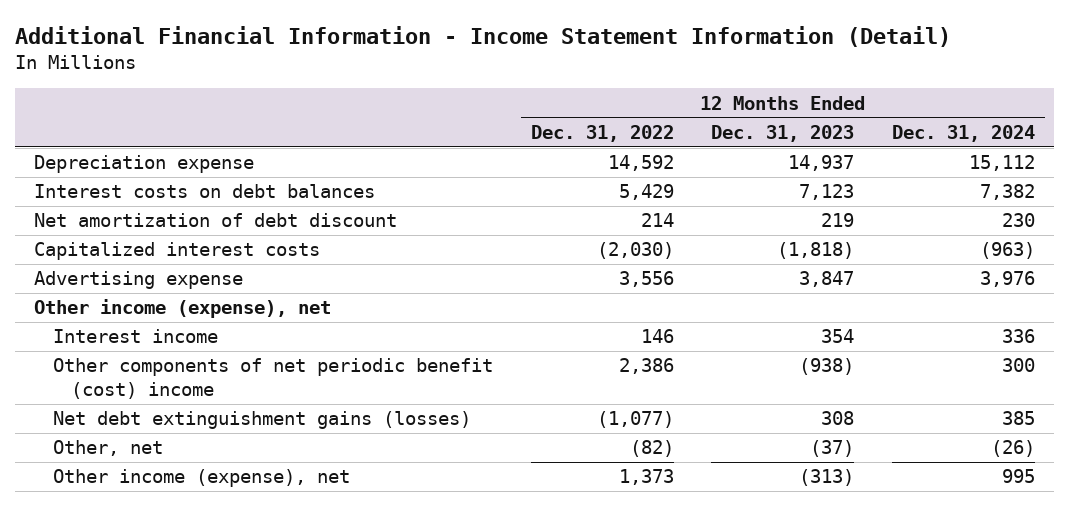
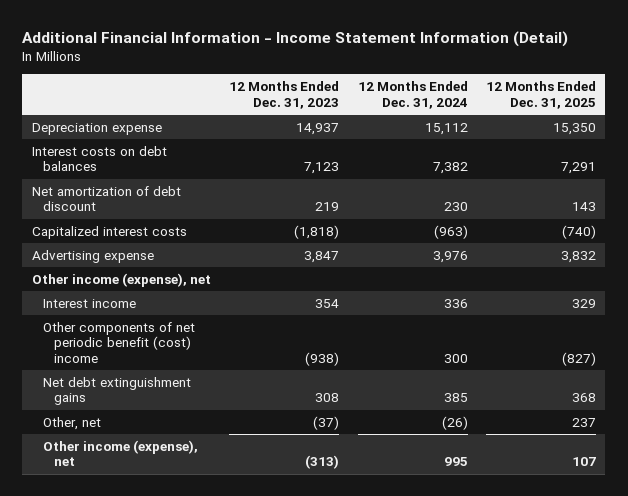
[530,124,674,142] Dec. 31, 2022 -> none
none -> [486,81,597,109] 12 Months Ended Dec. 31, 2025
[52,411,471,430] Net debt extinguishment gains (losses) -> [42,376,191,406] Net debt extinguishment gains

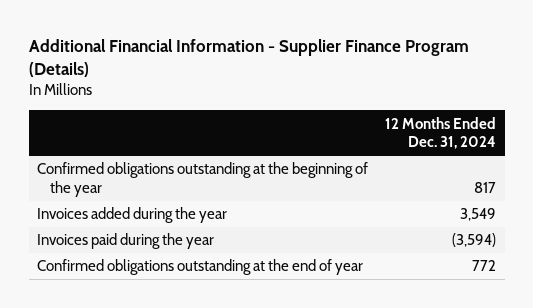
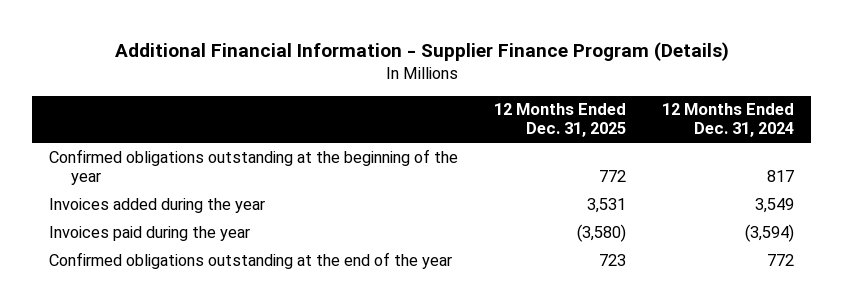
none -> [494,103,627,138] 12 Months Ended Dec. 31, 2025
[37,259,364,276] Confirmed obligations outstanding at the end of year -> [49,251,453,269] Confirmed obligations outstanding at the end of the year

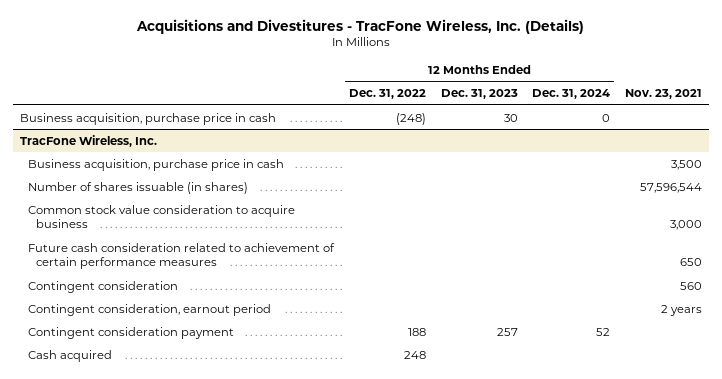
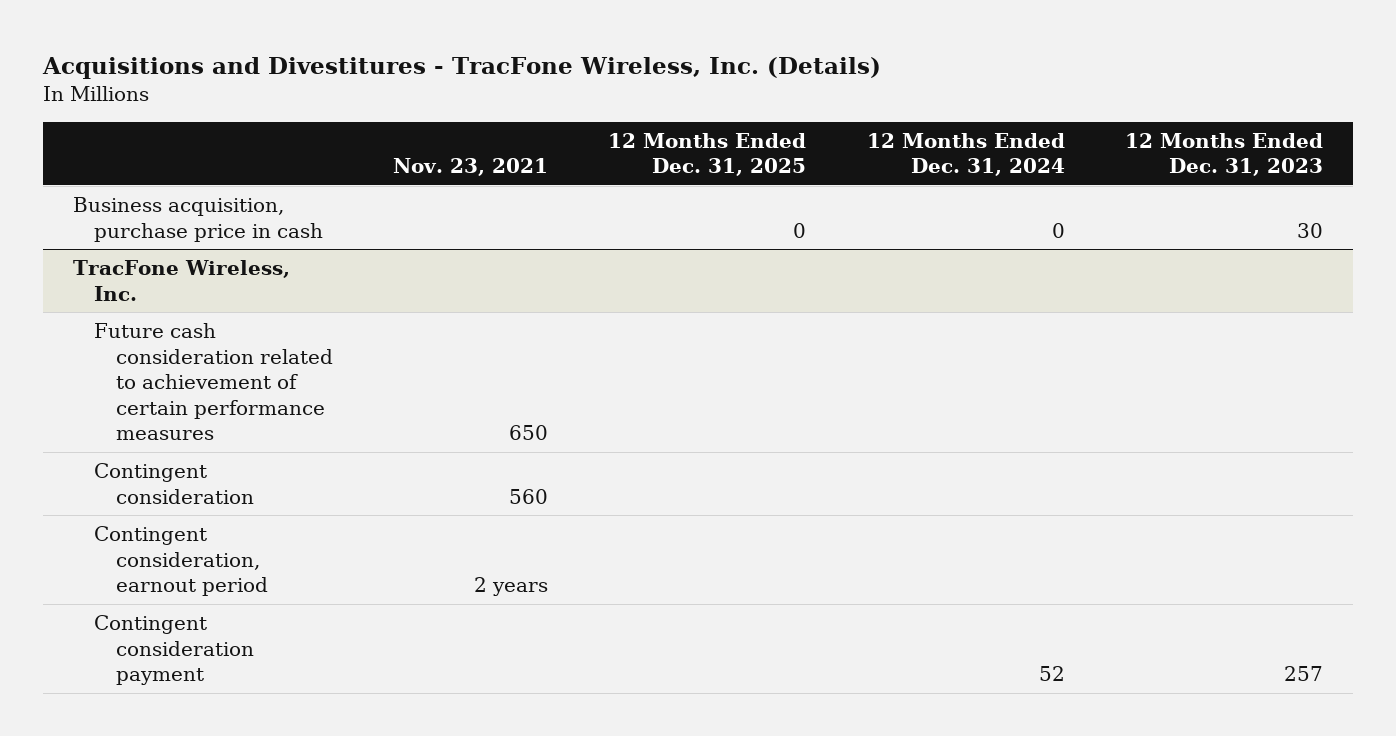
[348,89,426,100] Dec. 31, 2022 -> none
none -> [608,132,807,177] 12 Months Ended Dec. 31, 2025
[28,158,285,171] Business acquisition, purchase price in cash -> none
[28,181,249,194] Number of shares issuable (in shares) -> none
[28,204,296,229] Common stock value consideration to acquire business -> none
[28,349,113,362] Cash acquired -> none

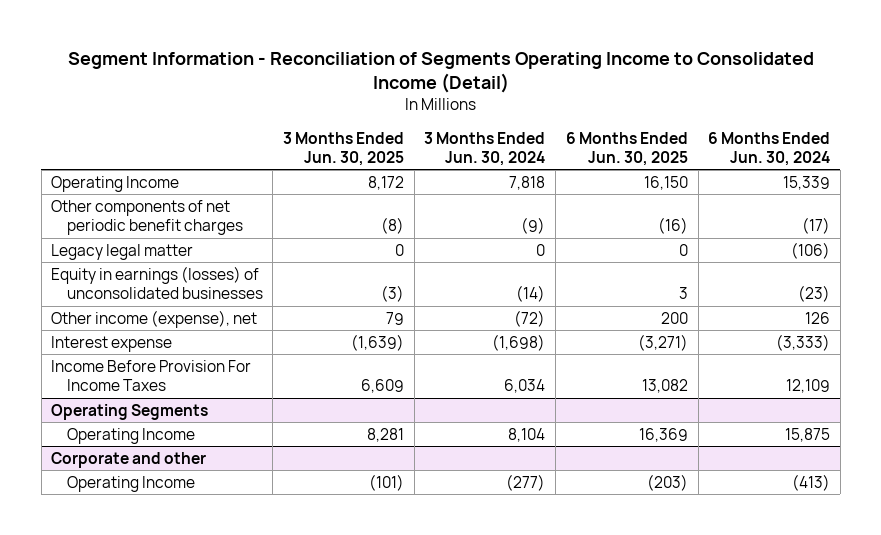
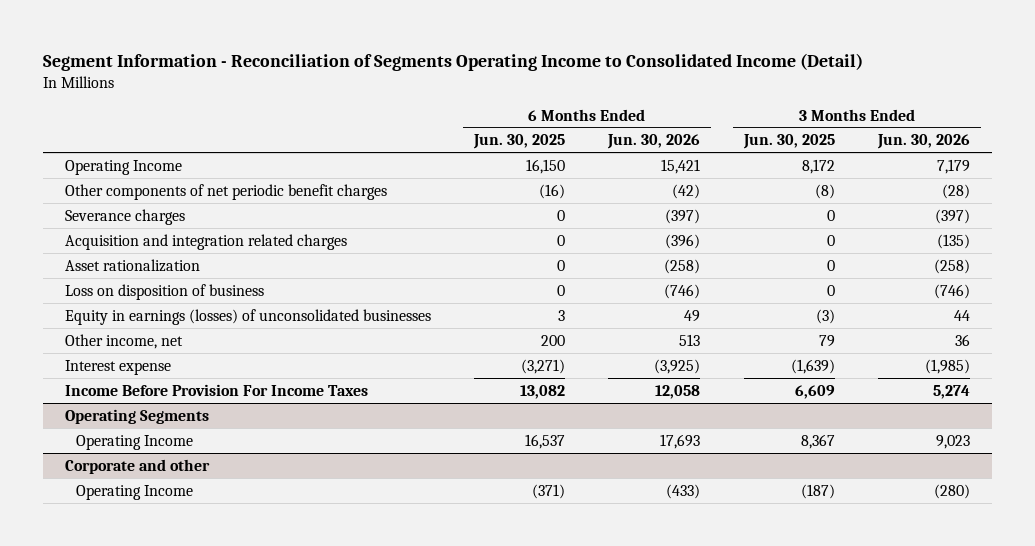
[424,131,546,166] 3 Months Ended Jun. 30, 2024 -> none
[708,131,831,166] 6 Months Ended Jun. 30, 2024 -> none
none -> [607,134,701,150] Jun. 30, 2026
none -> [877,134,971,150] Jun. 30, 2026
[51,243,194,260] Legacy legal matter -> none
none -> [64,208,185,225] Severance charges
none -> [64,233,347,250] Acquisition and integration related charges
none -> [64,258,200,272] Asset rationalization
none -> [64,283,264,300] Loss on disposition of business
[51,309,258,328] Other income (expense), net -> [64,333,183,349] Other income, net
[367,427,405,442] 8,281 -> [800,433,835,449] 8,367
[638,427,688,442] 16,369 -> [525,433,566,449] 16,537
[369,473,405,491] (101) -> [800,483,835,499] (187)
[646,473,688,491] (203) -> [532,483,566,499] (371)

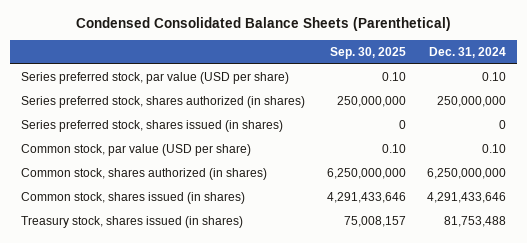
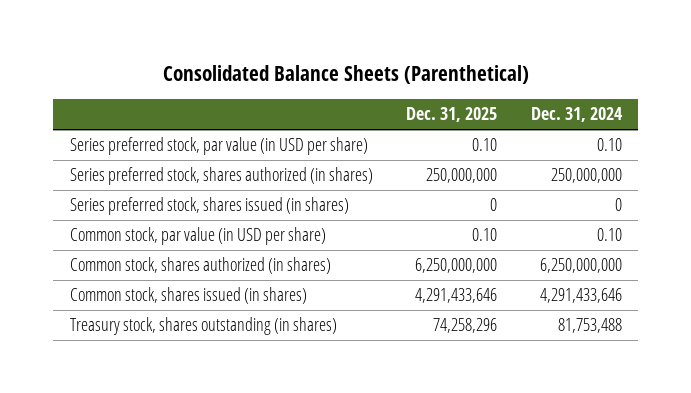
[75,17,451,32] Condensed Consolidated Balance Sheets (Parenthetical) -> [162,64,529,84] Consolidated Balance Sheets (Parenthetical)
[329,46,406,59] Sep. 30, 2025 -> none
none -> [406,107,498,123] Dec. 31, 2025
[20,71,289,84] Series preferred stock, par value (USD per share) -> [69,137,368,156] Series preferred stock, par value (in USD per share)
[20,143,251,156] Common stock, par value (USD per share) -> [69,227,326,246] Common stock, par value (in USD per share)
[20,215,243,228] Treasury stock, shares issued (in shares) -> [69,317,337,336] Treasury stock, shares outstanding (in shares)

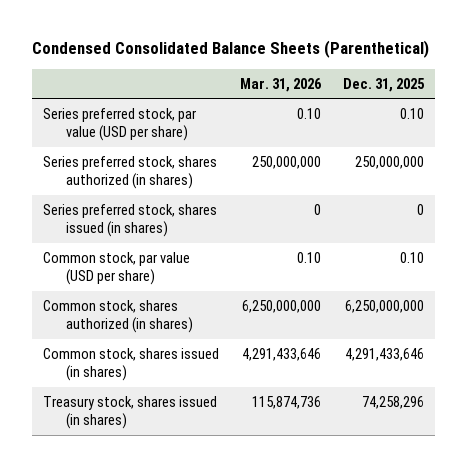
[162,64,529,84] Consolidated Balance Sheets (Parenthetical) -> [31,40,429,59] Condensed Consolidated Balance Sheets (Parenthetical)
[530,107,623,123] Dec. 31, 2024 -> none
none -> [240,77,323,92] Mar. 31, 2026
[69,137,368,156] Series preferred stock, par value (in USD per share) -> [42,107,196,142] Series preferred stock, par value (USD per share)
[69,227,326,246] Common stock, par value (in USD per share) -> [42,251,190,286] Common stock, par value (USD per share)
[69,317,337,336] Treasury stock, shares outstanding (in shares) -> [42,395,217,430] Treasury stock, shares issued (in shares)

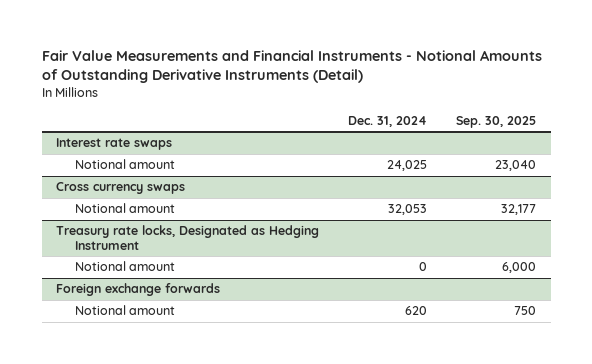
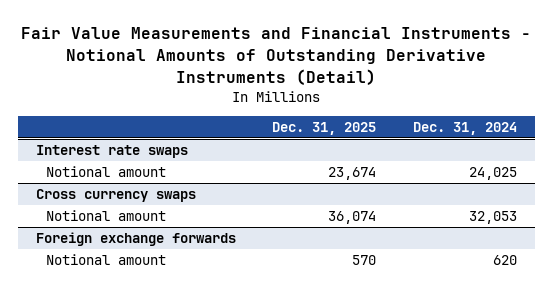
[456,115,537,128] Sep. 30, 2025 -> none
none -> [272,121,377,135] Dec. 31, 2025
[56,225,320,250] Treasury rate locks, Designated as Hedging Instrument -> none
[75,261,176,272] Notional amount -> none

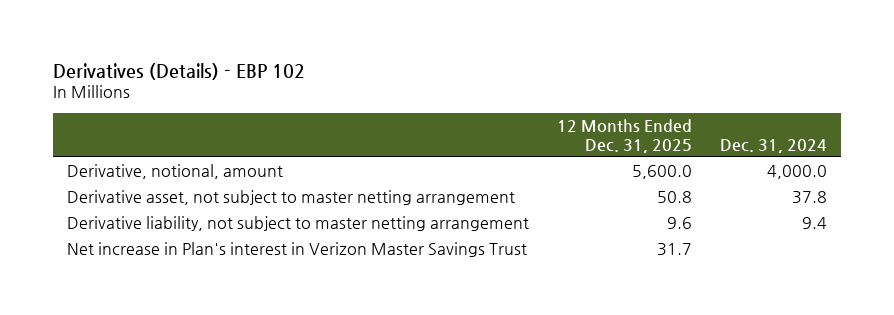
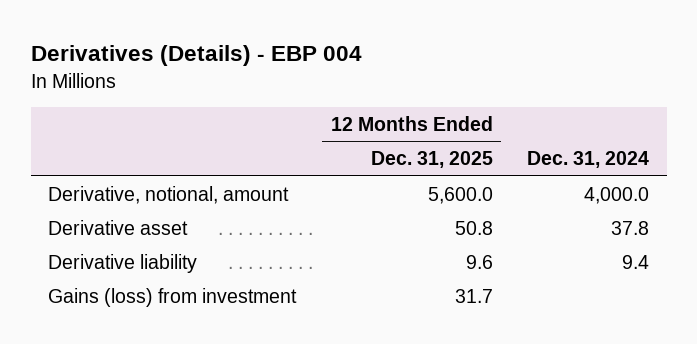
[52,62,305,80] Derivatives (Details) - EBP 102 -> [30,45,362,67] Derivatives (Details) - EBP 004
[66,190,515,206] Derivative asset, not subject to master netting arrangement -> [47,219,188,235] Derivative asset
[66,216,529,232] Derivative liability, not subject to master netting arrangement -> [47,253,197,273] Derivative liability
[66,242,527,258] Net increase in Plan's interest in Verizon Master Savings Trust -> [47,287,297,307] Gains (loss) from investment

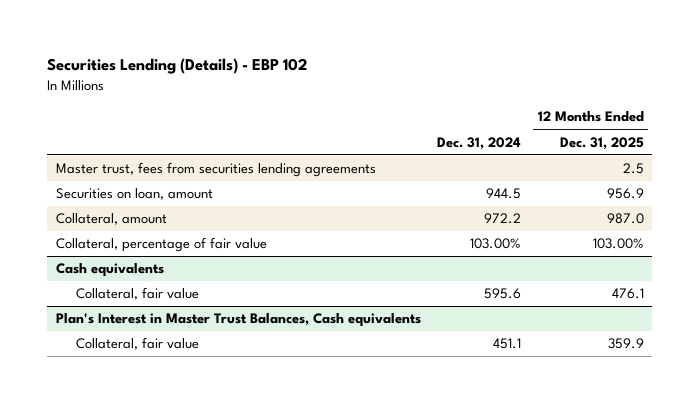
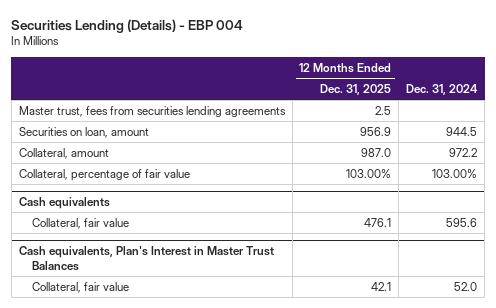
[47,57,308,74] Securities Lending (Details) - EBP 102 -> [11,18,244,33] Securities Lending (Details) - EBP 004
[55,313,421,328] Plan's Interest in Master Trust Balances, Cash equivalents -> [18,246,274,271] Cash equivalents, Plan's Interest in Master Trust Balances
[493,338,522,350] 451.1 -> [454,281,478,291] 52.0
[607,338,644,350] 359.9 -> [371,281,392,291] 42.1

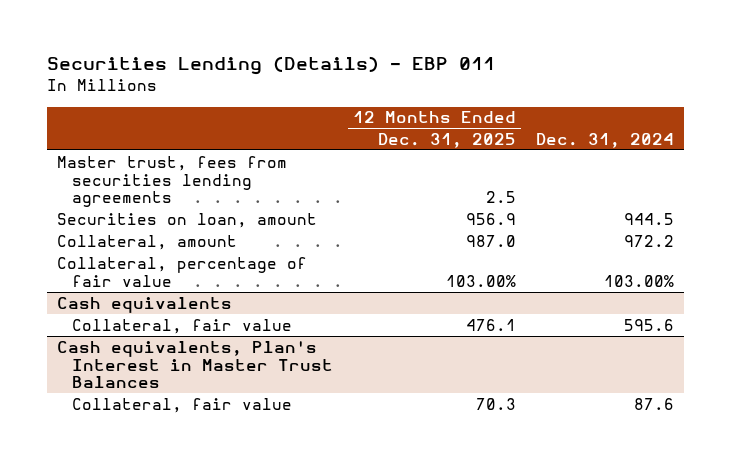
[11,18,244,33] Securities Lending (Details) - EBP 004 -> [46,56,495,76] Securities Lending (Details) - EBP 011
[371,281,392,291] 42.1 -> [476,397,517,410] 70.3
[454,281,478,291] 52.0 -> [634,397,675,410] 87.6

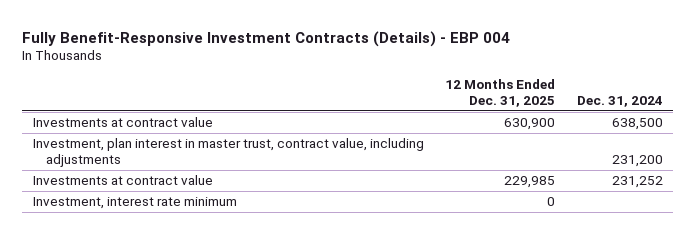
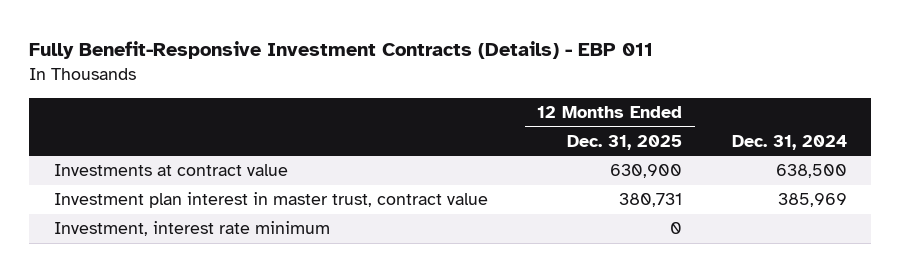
[21,30,510,47] Fully Benefit-Responsive Investment Contracts (Details) - EBP 004 -> [29,41,654,60] Fully Benefit-Responsive Investment Contracts (Details) - EBP 011
[32,138,424,168] Investment, plan interest in master trust, contract value, including adjustments -> none
[32,175,213,186] Investments at contract value -> [53,192,488,209] Investment plan interest in master trust, contract value
[504,176,556,189] 229,985 -> [619,193,683,208] 380,731
[611,176,663,189] 231,252 -> [777,193,847,208] 385,969

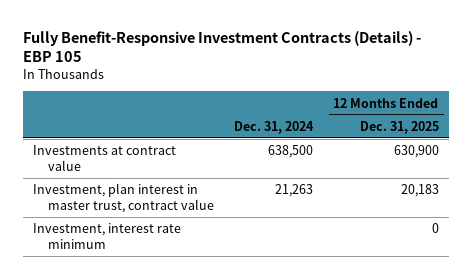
[29,41,654,60] Fully Benefit-Responsive Investment Contracts (Details) - EBP 011 -> [23,30,422,63] Fully Benefit-Responsive Investment Contracts (Details) - EBP 105
[53,192,488,209] Investment plan interest in master trust, contract value -> [33,183,215,214] Investment, plan interest in master trust, contract value
[619,193,683,208] 380,731 -> [400,184,439,198] 20,183
[777,193,847,208] 385,969 -> [275,184,314,198] 21,263

